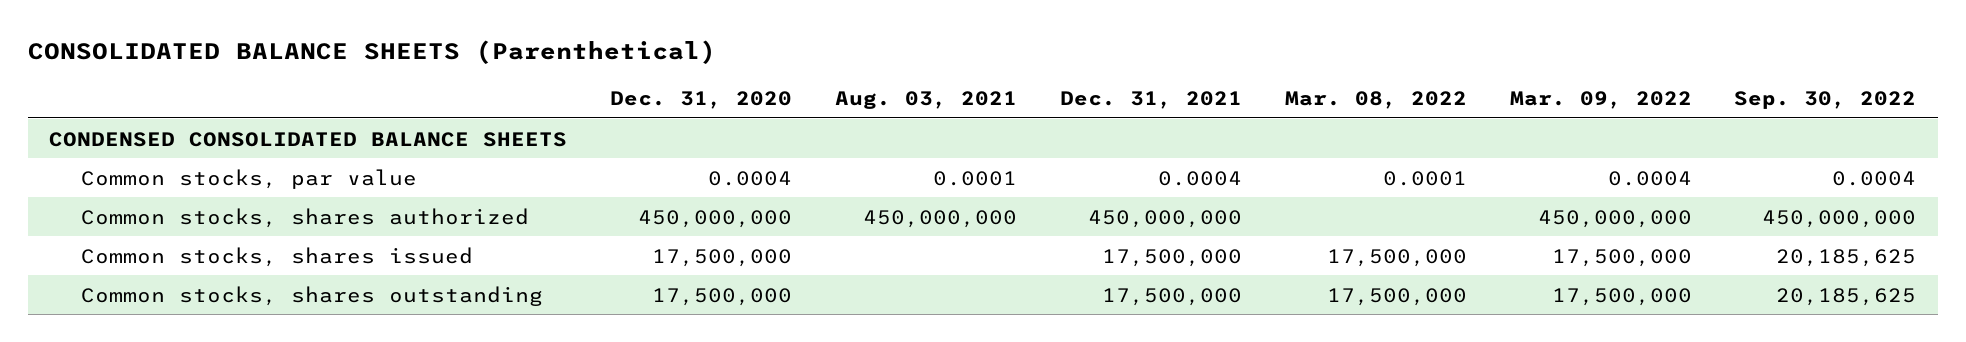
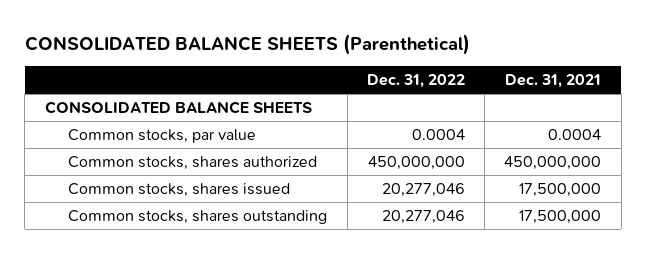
[610,90,793,109] Dec. 31, 2020 -> none
[835,90,1018,109] Aug. 03, 2021 -> none
[1284,90,1467,109] Mar. 08, 2022 -> none
[1509,90,1692,109] Mar. 09, 2022 -> none
[1734,90,1917,109] Sep. 30, 2022 -> none
none -> [366,74,465,89] Dec. 31, 2022
[49,131,568,147] CONDENSED CONSOLIDATED BALANCE SHEETS -> [44,100,312,114] CONSOLIDATED BALANCE SHEETS

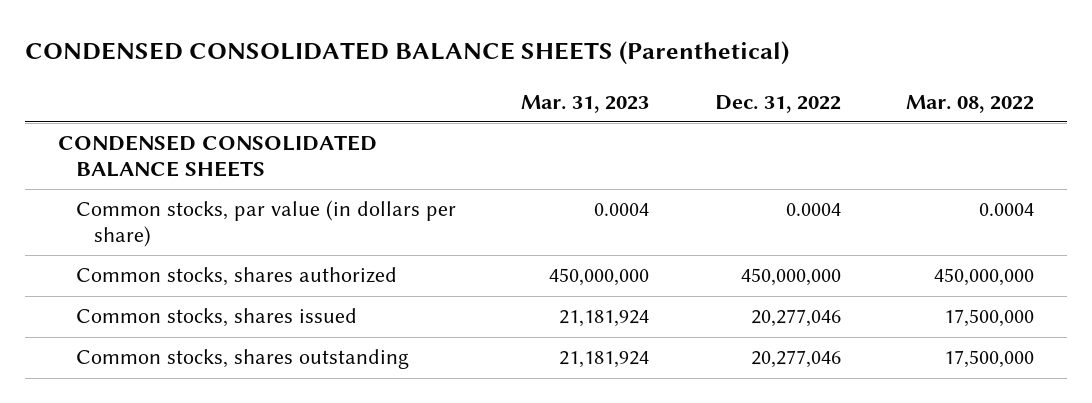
[24,34,470,56] CONSOLIDATED BALANCE SHEETS (Parenthetical) -> [25,41,790,66] CONDENSED CONSOLIDATED BALANCE SHEETS (Parenthetical)
[505,74,602,89] Dec. 31, 2021 -> none
none -> [521,94,650,113] Mar. 31, 2023
none -> [905,94,1034,113] Mar. 08, 2022
[44,100,312,114] CONSOLIDATED BALANCE SHEETS -> [58,135,378,177] CONDENSED CONSOLIDATED BALANCE SHEETS
[68,128,257,143] Common stocks, par value -> [75,200,456,247] Common stocks, par value (in dollars per share)

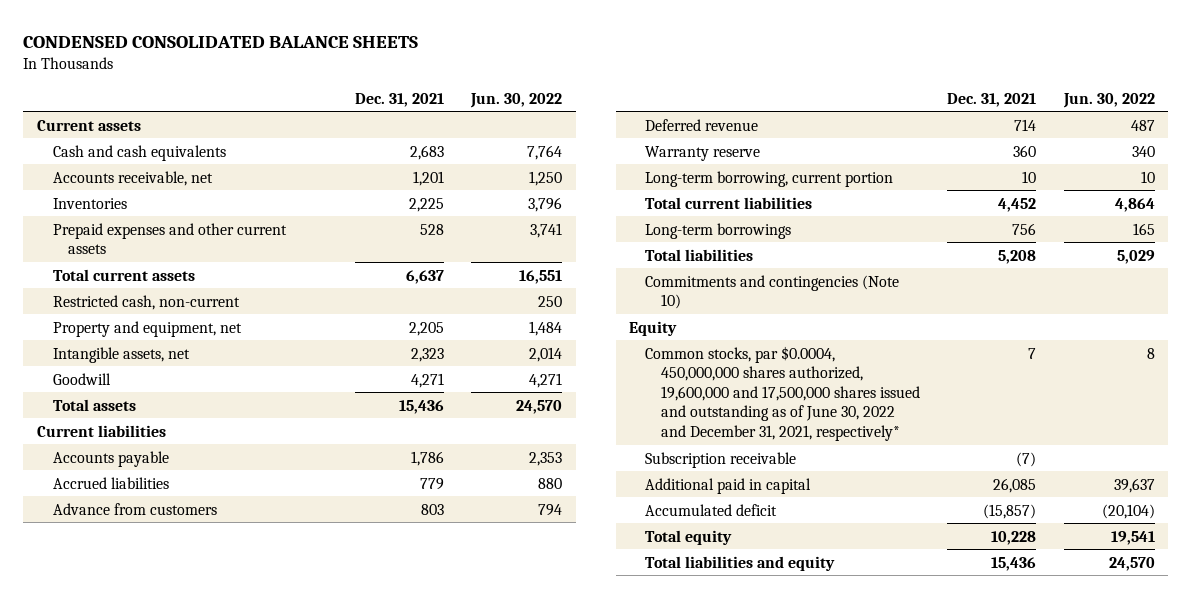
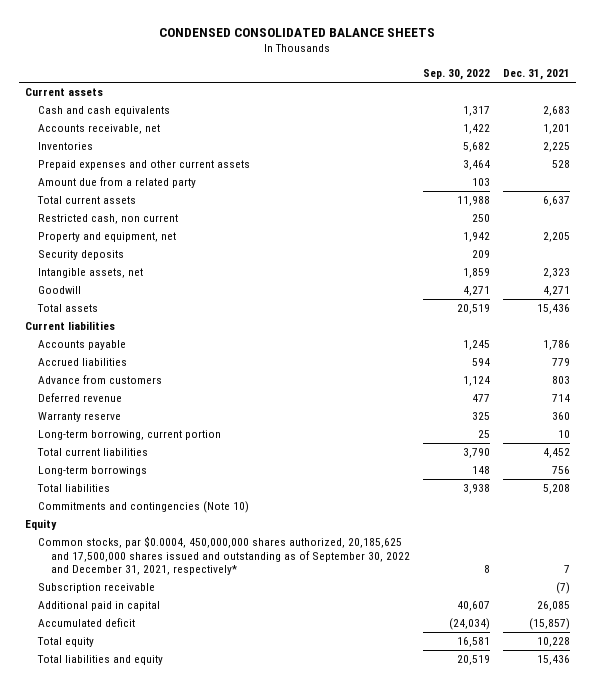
[470,92,563,108] Jun. 30, 2022 -> none
none -> [422,69,490,81] Sep. 30, 2022
none -> [38,177,197,189] Amount due from a related party
[52,294,240,310] Restricted cash, non-current -> [38,214,179,225] Restricted cash, non current
none -> [38,250,125,261] Security deposits
[645,345,920,442] Common stocks, par $0.0004, 450,000,000 shares authorized, 19,600,000 and 17,500,000 shares issued and outstanding as of June 30, 2022 and December 31, 2021, respectively* -> [38,536,411,576] Common stocks, par $0.0004, 450,000,000 shares authorized, 20,185,625 and 17,500,000 shares issued and outstanding as of September 30, 2022 and December 31, 2021, respectively*

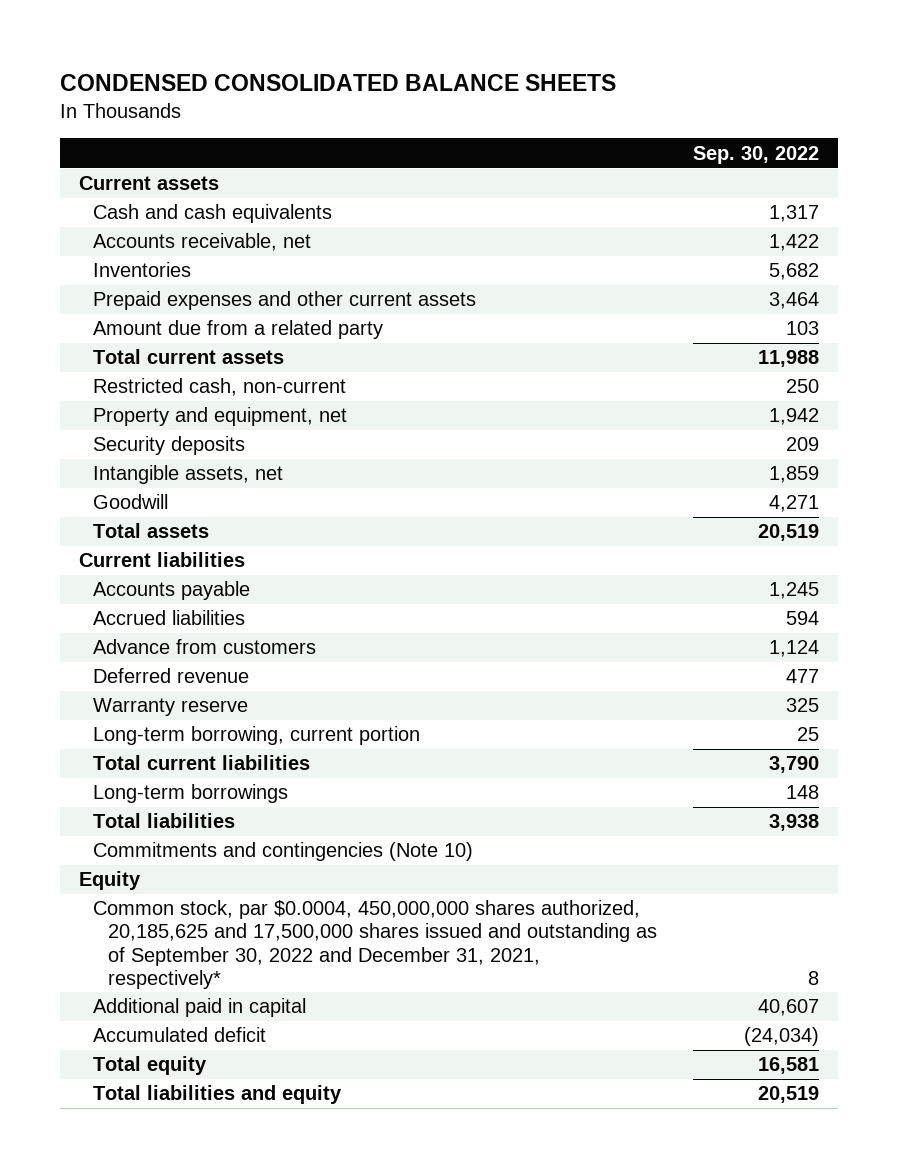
[502,69,570,81] Dec. 31, 2021 -> none
[38,214,179,225] Restricted cash, non current -> [93,378,347,397] Restricted cash, non-current
[38,583,156,594] Subscription receivable -> none
[38,536,411,576] Common stocks, par $0.0004, 450,000,000 shares authorized, 20,185,625 and 17,500,000 shares issued and outstanding as of September 30, 2022 and December 31, 2021, respectively* -> [93,900,657,989] Common stock, par $0.0004, 450,000,000 shares authorized, 20,185,625 and 17,500,000 shares issued and outstanding as of September 30, 2022 and December 31, 2021, respectively*

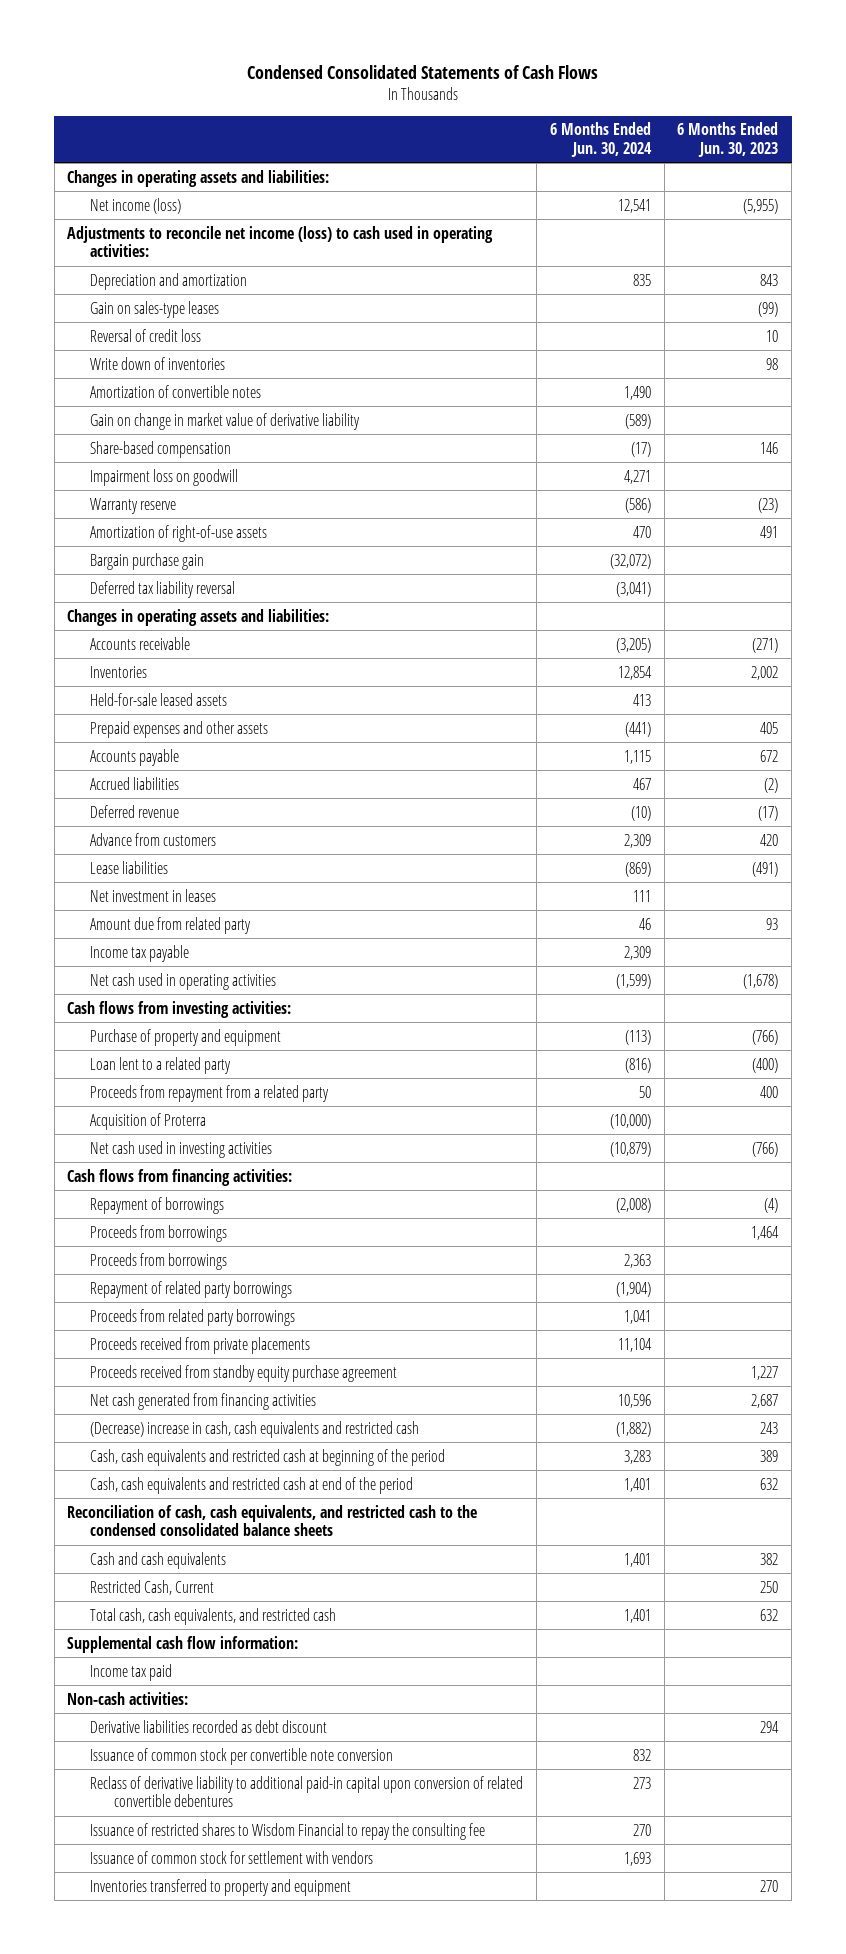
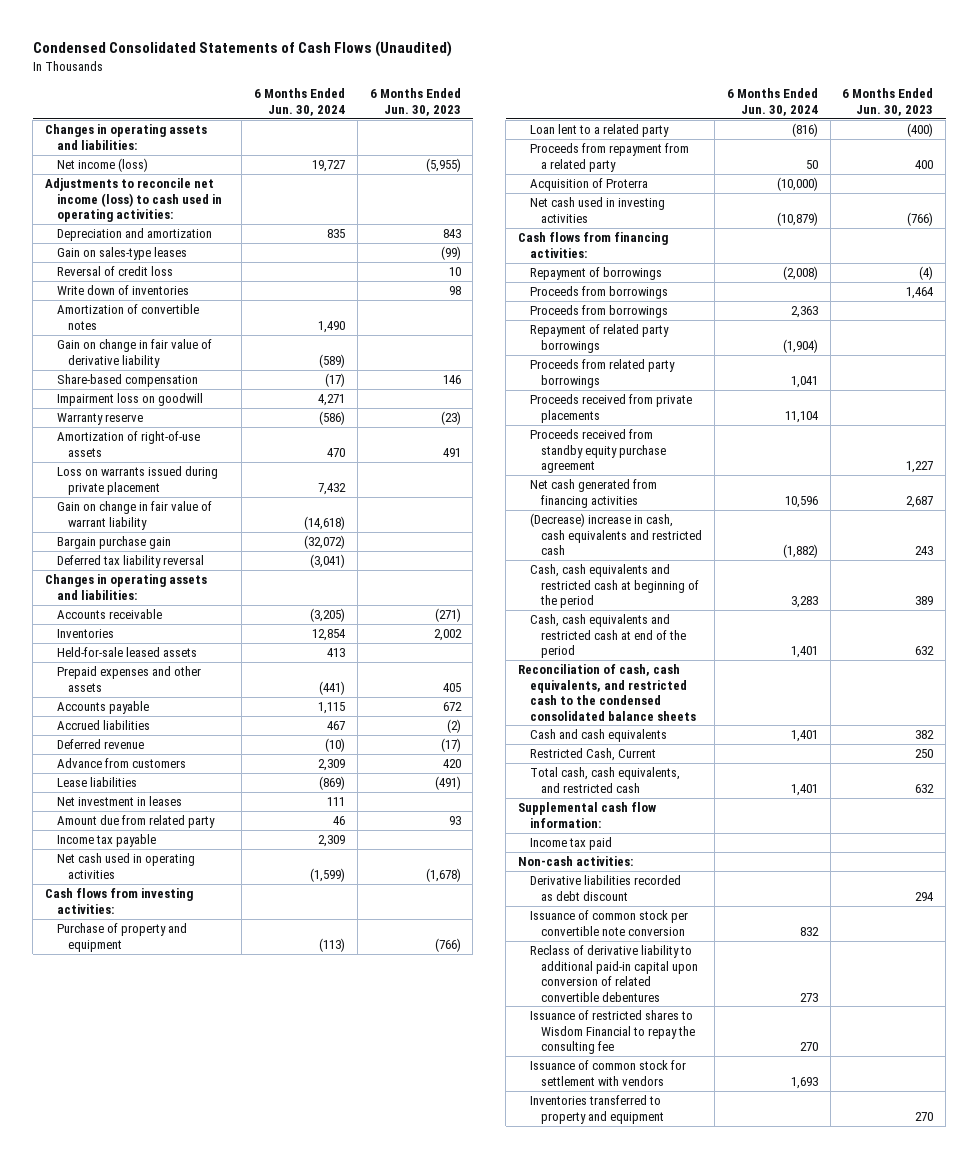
[246,64,598,79] Condensed Consolidated Statements of Cash Flows -> [32,41,452,58] Condensed Consolidated Statements of Cash Flows (Unaudited)
[617,198,651,213] 12,541 -> [311,160,345,173] 19,727
[90,412,361,430] Gain on change in market value of derivative liability -> [56,339,212,368] Gain on change in fair value of derivative liability
none -> [56,466,218,495] Loss on warrants issued during private placement
none -> [56,501,212,530] Gain on change in fair value of warrant liability

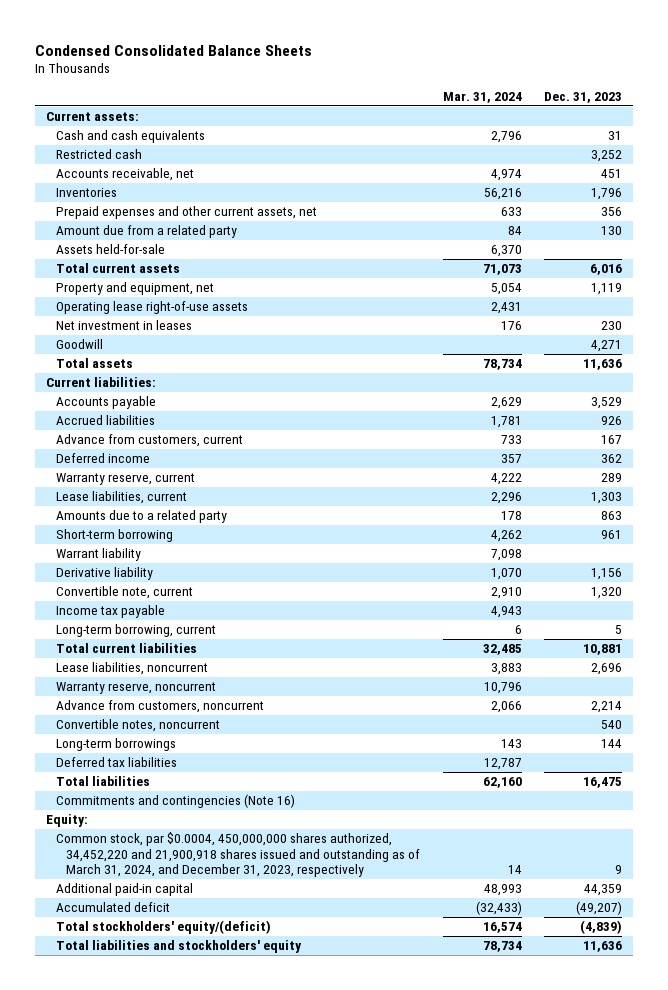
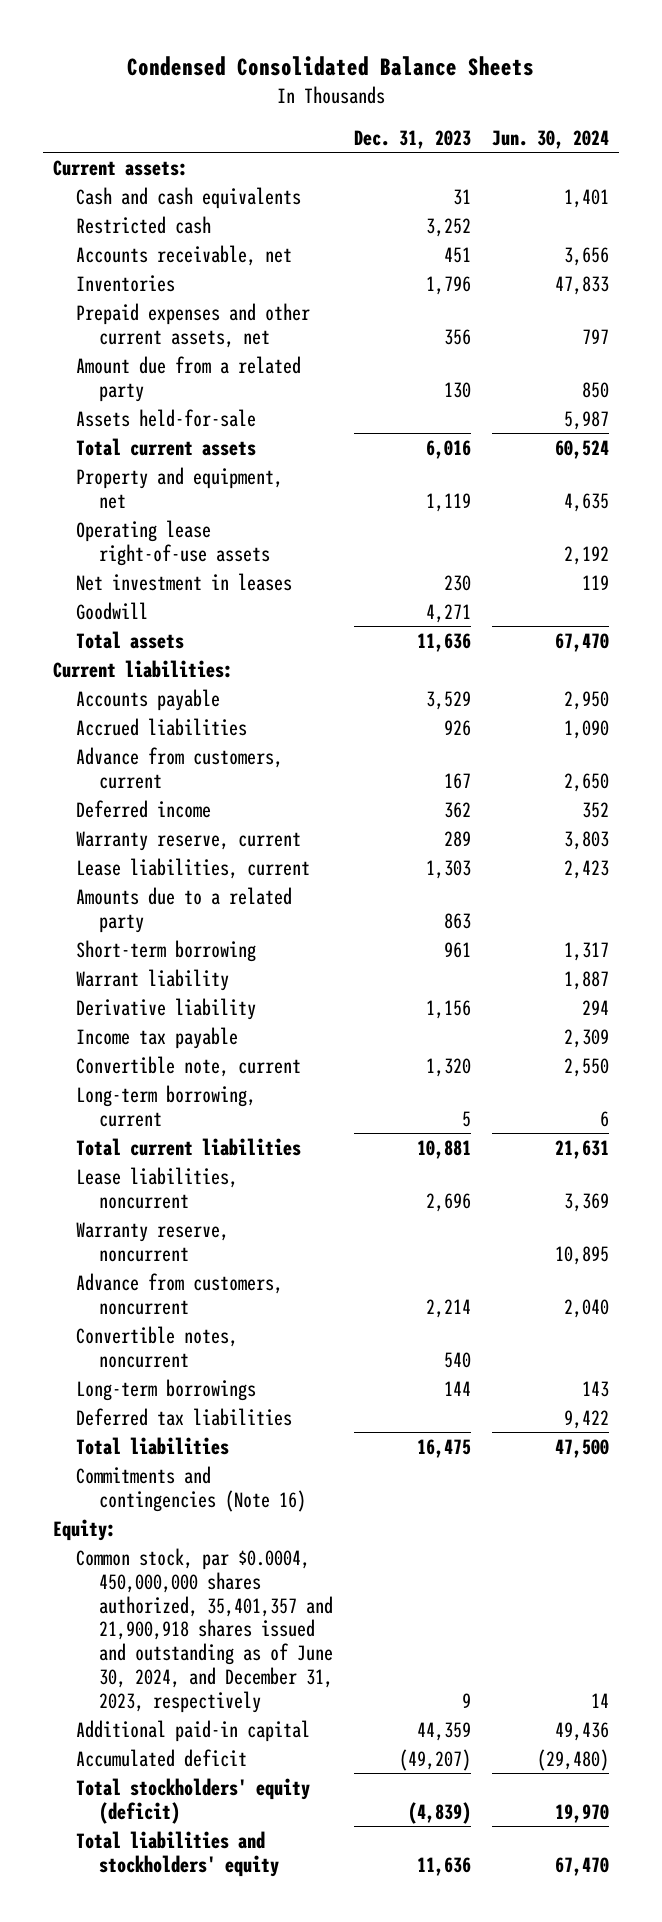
[442,91,522,103] Mar. 31, 2024 -> none
none -> [491,129,609,149] Jun. 30, 2024
[56,586,194,600] Convertible note, current -> [76,1055,302,1077] Convertible note, current
[56,832,421,878] Common stock, par $0.0004, 450,000,000 shares authorized, 34,452,220 and 21,900,918 shares issued and outstanding as of March 31, 2024, and December 31, 2023, respectively -> [76,1547,334,1714] Common stock, par $0.0004, 450,000,000 shares authorized, 35,401,357 and 21,900,918 shares issued and outstanding as of June 30, 2024, and December 31, 2023, respectively
[56,920,272,935] Total stockholders' equity/(deficit) -> [76,1777,311,1824] Total stockholders' equity (deficit)

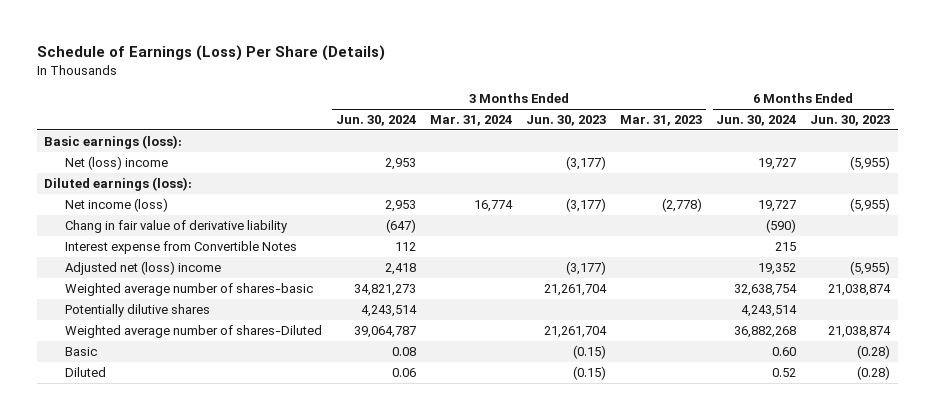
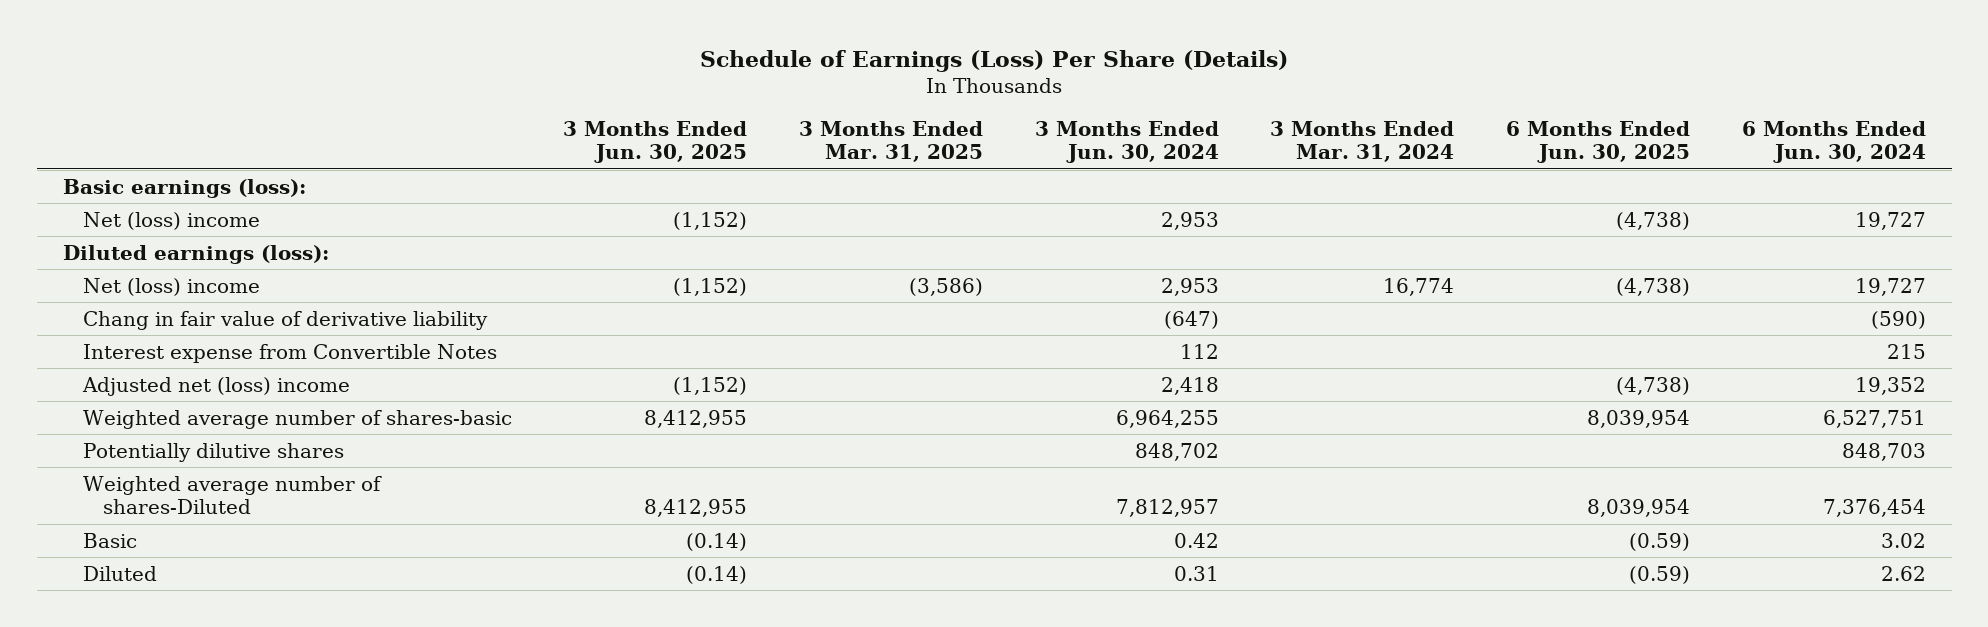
[526,115,607,127] Jun. 30, 2023 -> none
[620,115,703,127] Mar. 31, 2023 -> none
[810,115,891,127] Jun. 30, 2023 -> none
none -> [563,120,748,164] 3 Months Ended Jun. 30, 2025
none -> [799,120,984,163] 3 Months Ended Mar. 31, 2025
none -> [1506,120,1691,164] 6 Months Ended Jun. 30, 2025
[64,198,168,213] Net income (loss) -> [82,277,260,296] Net (loss) income
[353,284,416,297] 34,821,273 -> [1115,409,1219,428] 6,964,255
[734,284,798,297] 32,638,754 -> [1822,409,1926,428] 6,527,751
[360,305,417,318] 4,243,514 -> [1134,442,1219,461] 848,702
[741,305,798,318] 4,243,514 -> [1841,442,1926,461] 848,703
[353,326,416,339] 39,064,787 -> [1115,499,1219,518] 7,812,957
[734,326,797,339] 36,882,268 -> [1822,499,1926,518] 7,376,454
[391,347,416,357] 0.08 -> [1173,532,1219,548] 0.42
[772,347,797,357] 0.60 -> [1880,532,1926,548] 3.02
[391,368,416,378] 0.06 -> [1173,565,1219,581] 0.31
[772,368,797,378] 0.52 -> [1880,565,1926,581] 2.62

